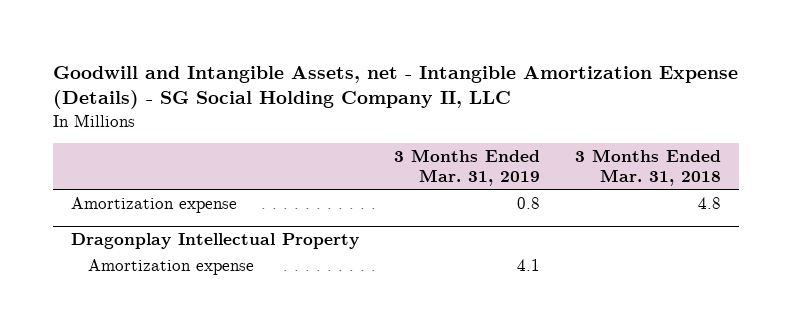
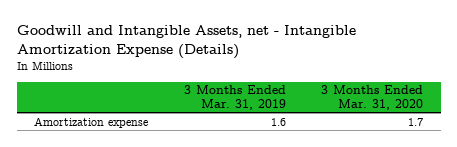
[52,65,738,110] Goodwill and Intangible Assets, net - Intangible Amortization Expense (Details) - SG Social Holding Company II, LLC -> [16,25,356,59] Goodwill and Intangible Assets, net - Intangible Amortization Expense (Details)
[575,148,722,187] 3 Months Ended Mar. 31, 2018 -> none
none -> [320,85,423,111] 3 Months Ended Mar. 31, 2020
[70,232,359,249] Dragonplay Intellectual Property -> none
[87,258,254,275] Amortization expense -> none
[516,196,540,209] 0.8 -> [270,117,286,126] 1.6

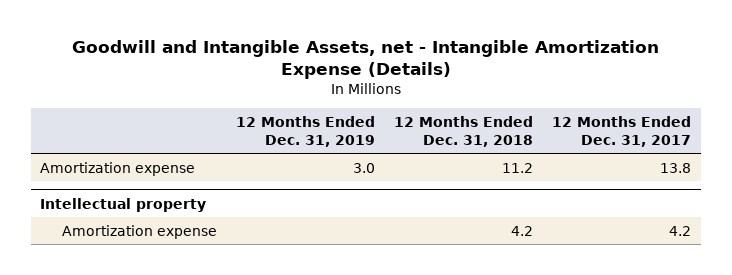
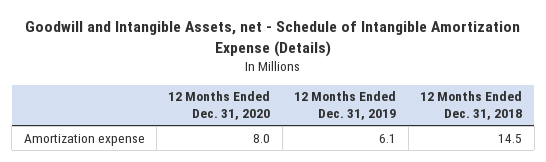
[71,40,659,80] Goodwill and Intangible Assets, net - Intangible Amortization Expense (Details) -> [24,21,520,58] Goodwill and Intangible Assets, net - Schedule of Intangible Amortization Expense (Details)
[552,116,692,147] 12 Months Ended Dec. 31, 2017 -> none
none -> [168,91,271,120] 12 Months Ended Dec. 31, 2020
[40,197,207,212] Intellectual property -> none
[62,224,218,239] Amortization expense -> none
[353,162,376,173] 3.0 -> [379,133,397,143] 6.1
[502,162,534,173] 11.2 -> [498,133,523,143] 14.5

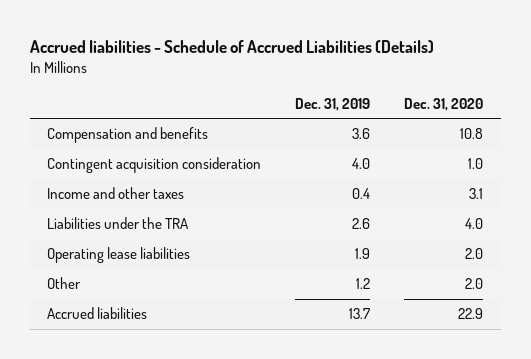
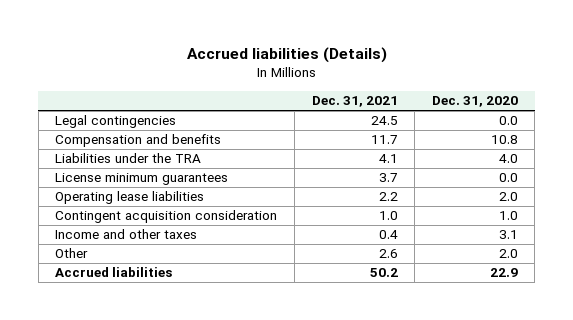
[30,40,435,54] Accrued liabilities - Schedule of Accrued Liabilities (Details) -> [186,47,387,64] Accrued liabilities (Details)
[295,97,371,111] Dec. 31, 2019 -> none
none -> [311,96,398,108] Dec. 31, 2021
none -> [55,115,177,129] Legal contingencies
none -> [55,173,229,186] License minimum guarantees
[47,157,262,174] Contingent acquisition consideration -> [55,210,278,224] Contingent acquisition consideration
[47,187,185,200] Income and other taxes -> [55,229,198,240] Income and other taxes

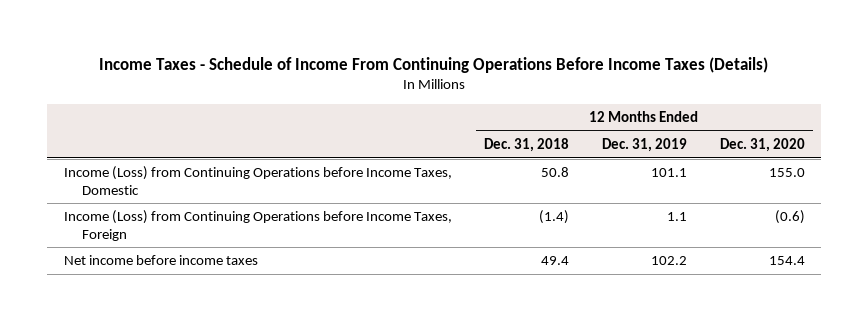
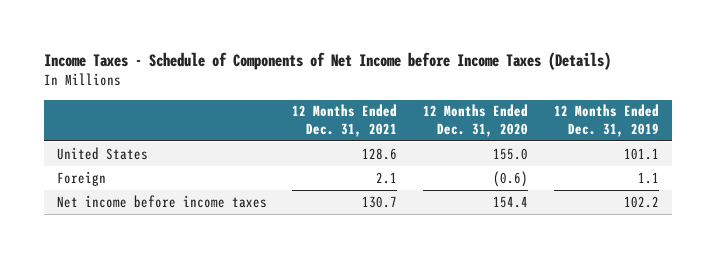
[99,56,769,73] Income Taxes - Schedule of Income From Continuing Operations Before Income Taxes (Details) -> [43,52,611,71] Income Taxes - Schedule of Components of Net Income before Income Taxes (Details)
[484,138,570,153] Dec. 31, 2018 -> none
none -> [292,104,398,138] 12 Months Ended Dec. 31, 2021
[63,166,452,195] Income (Loss) from Continuing Operations before Income Taxes, Domestic -> [56,146,148,160] United States
[63,210,452,241] Income (Loss) from Continuing Operations before Income Taxes, Foreign -> [56,170,106,186] Foreign

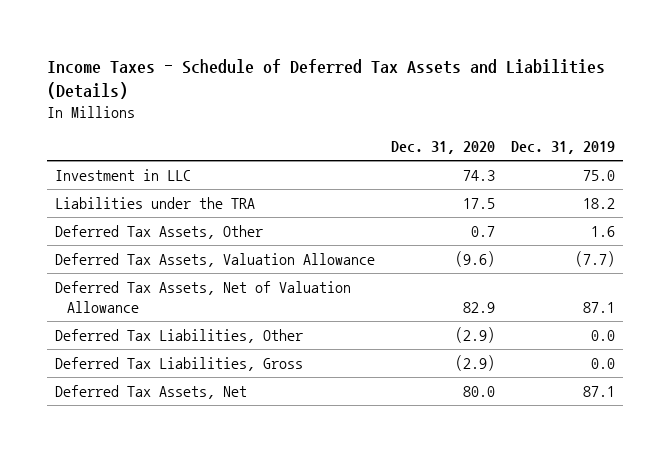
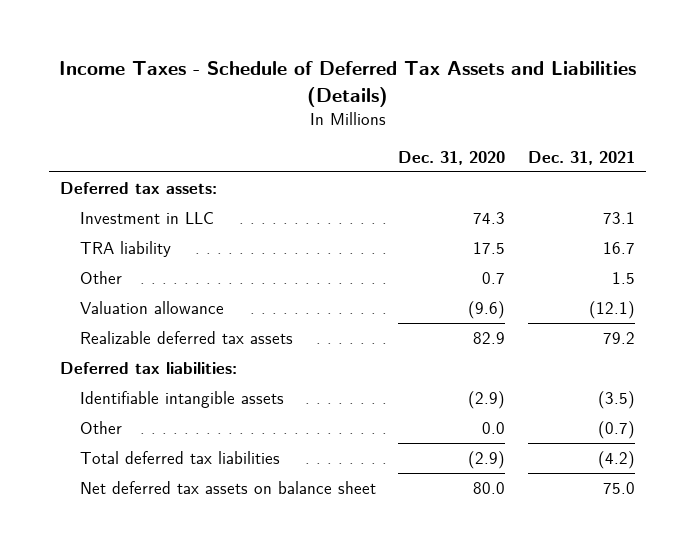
[511,141,616,155] Dec. 31, 2019 -> none
none -> [527,150,635,165] Dec. 31, 2021
none -> [60,181,218,194] Deferred tax assets:
[55,196,256,209] Liabilities under the TRA -> [79,240,171,257] TRA liability
[55,224,264,239] Deferred Tax Assets, Other -> [79,270,122,284] Other
[55,252,376,267] Deferred Tax Assets, Valuation Allowance -> [79,300,224,314] Valuation allowance
[55,280,352,314] Deferred Tax Assets, Net of Valuation Allowance -> [79,330,293,344] Realizable deferred tax assets
none -> [60,361,238,374] Deferred tax liabilities:
none -> [79,390,284,408] Identifiable intangible assets
[55,328,304,343] Deferred Tax Liabilities, Other -> [79,420,122,434] Other
[455,326,496,343] (2.9) -> [482,421,506,434] 0.0
[55,356,304,371] Deferred Tax Liabilities, Gross -> [79,450,280,464] Total deferred tax liabilities
[55,384,248,399] Deferred Tax Assets, Net -> [79,480,376,494] Net deferred tax assets on balance sheet

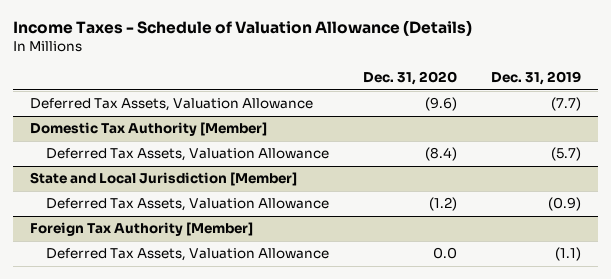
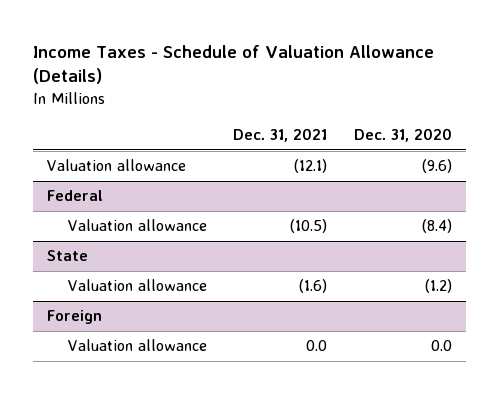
[491,71,582,86] Dec. 31, 2019 -> none
none -> [233,128,328,143] Dec. 31, 2021
[29,98,313,112] Deferred Tax Assets, Valuation Allowance -> [46,159,186,172] Valuation allowance
[29,122,267,137] Domestic Tax Authority [Member] -> [46,190,103,202] Federal
[45,148,329,162] Deferred Tax Assets, Valuation Allowance -> [67,219,207,232] Valuation allowance
[29,172,297,187] State and Local Jurisdiction [Member] -> [46,250,88,262] State
[45,198,329,212] Deferred Tax Assets, Valuation Allowance -> [67,279,207,292] Valuation allowance
[29,222,253,237] Foreign Tax Authority [Member] -> [46,310,102,325] Foreign
[45,248,329,262] Deferred Tax Assets, Valuation Allowance -> [67,339,207,352] Valuation allowance

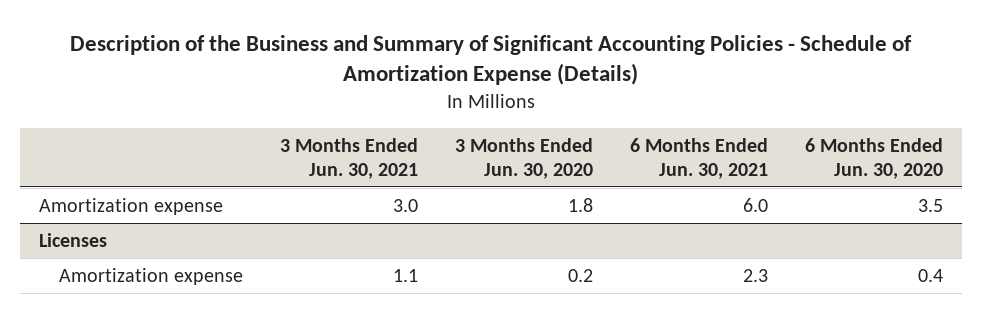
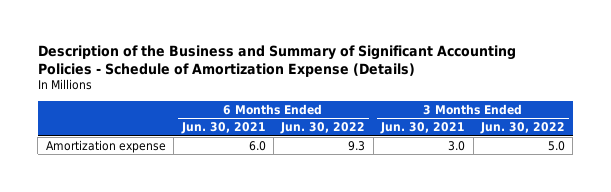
[455,137,594,179] 3 Months Ended Jun. 30, 2020 -> none
[805,137,944,179] 6 Months Ended Jun. 30, 2020 -> none
none -> [280,122,366,135] Jun. 30, 2022
none -> [479,122,565,135] Jun. 30, 2022
[38,232,107,247] Licenses -> none
[59,267,244,285] Amortization expense -> none

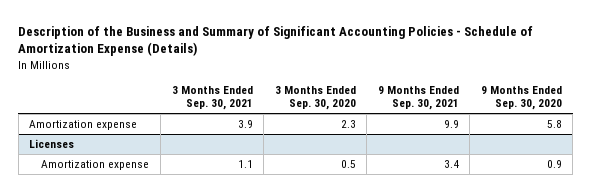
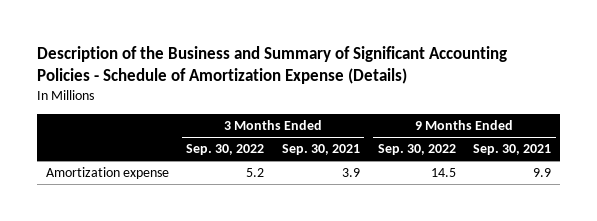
[274,85,356,111] 3 Months Ended Sep. 30, 2020 -> none
[480,85,562,111] 9 Months Ended Sep. 30, 2020 -> none
none -> [186,144,265,156] Sep. 30, 2022
none -> [377,144,456,156] Sep. 30, 2022
[29,138,75,148] Licenses -> none
[41,159,150,170] Amortization expense -> none

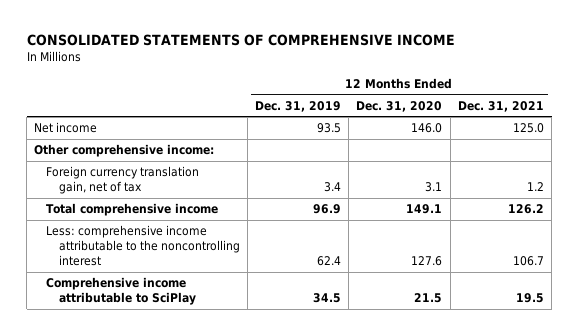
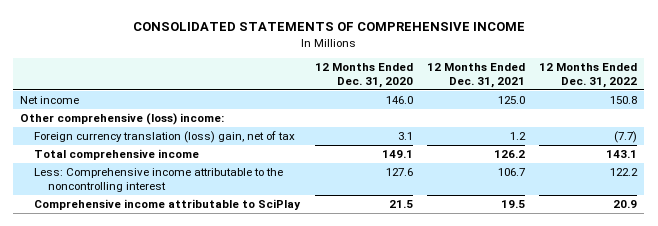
[255,100,342,112] Dec. 31, 2019 -> none
none -> [539,63,638,88] 12 Months Ended Dec. 31, 2022
[34,144,215,158] Other comprehensive income: -> [20,112,225,125] Other comprehensive (loss) income:
[46,166,200,195] Foreign currency translation gain, net of tax -> [34,130,296,143] Foreign currency translation (loss) gain, net of tax
[46,225,240,267] Less: comprehensive income attributable to the noncontrolling interest -> [34,167,284,192] Less: Comprehensive income attributable to the noncontrolling interest

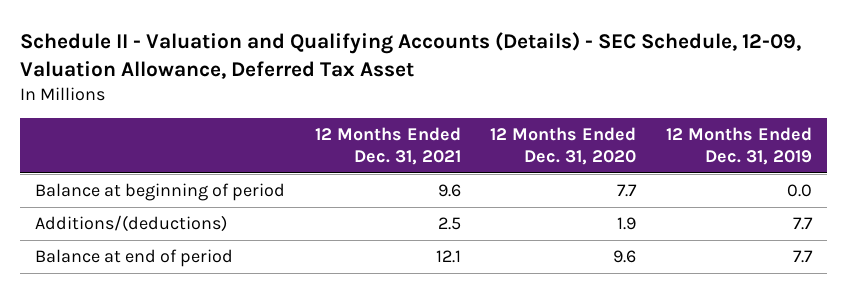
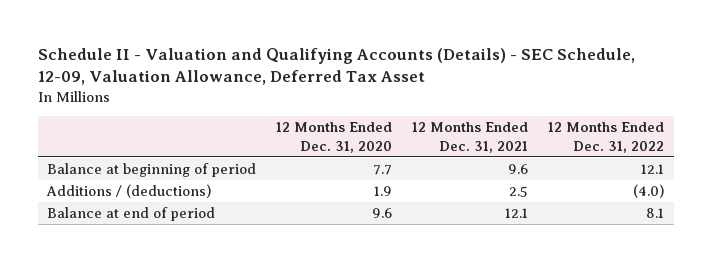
[666,127,813,166] 12 Months Ended Dec. 31, 2019 -> none
none -> [548,122,665,153] 12 Months Ended Dec. 31, 2022
[34,214,227,232] Additions/(deductions) -> [46,183,212,198] Additions / (deductions)

